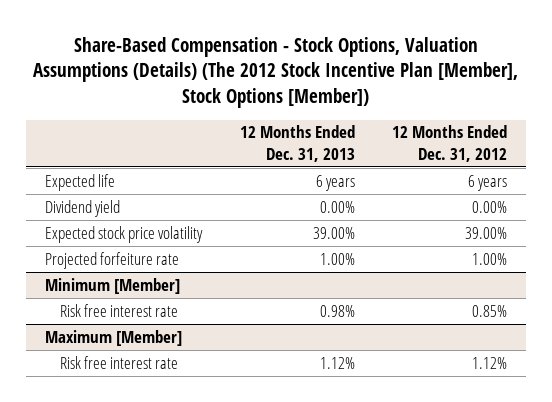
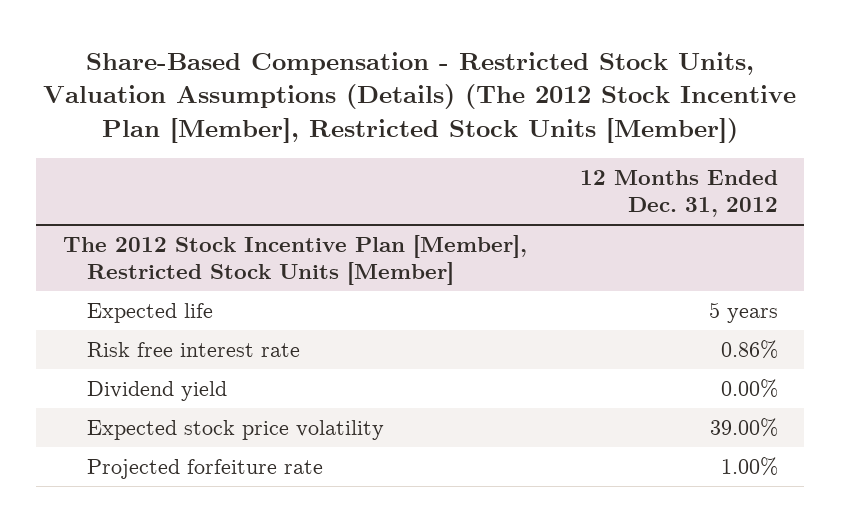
[33,36,519,109] Share-Based Compensation - Stock Options, Valuation Assumptions (Details) (The 2012 Stock Incentive Plan [Member], Stock Options [Member]) -> [43,51,797,143] Share-Based Compensation - Restricted Stock Units, Valuation Assumptions (Details) (The 2012 Stock Incentive Plan [Member], Restricted Stock Units [Member])
[239,125,355,162] 12 Months Ended Dec. 31, 2013 -> none
none -> [62,234,527,285] The 2012 Stock Incentive Plan [Member], Restricted Stock Units [Member]
[468,174,508,191] 6 years -> [708,301,778,323] 5 years
none -> [87,341,301,357] Risk free interest rate
[45,277,181,294] Minimum [Member] -> none
[60,303,179,317] Risk free interest rate -> none
[45,329,183,346] Maximum [Member] -> none
[60,355,179,369] Risk free interest rate -> none

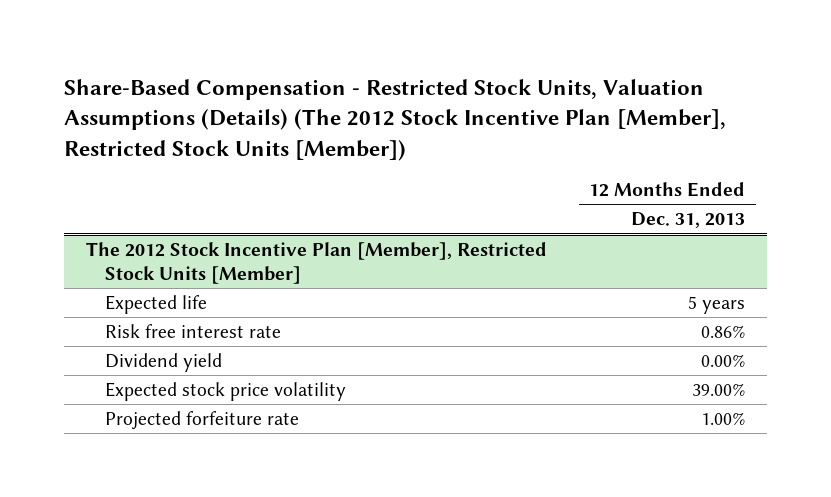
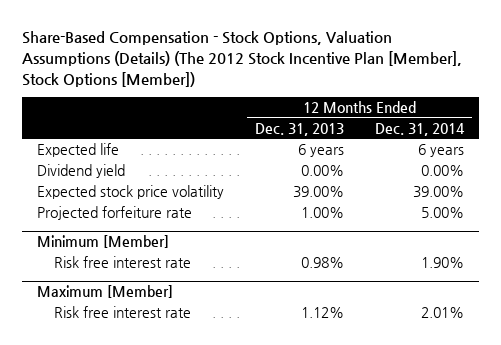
[64,78,727,161] Share-Based Compensation - Restricted Stock Units, Valuation Assumptions (Details) (The 2012 Stock Incentive Plan [Member], Restricted Stock Units [Member]) -> [21,31,462,87] Share-Based Compensation - Stock Options, Valuation Assumptions (Details) (The 2012 Stock Incentive Plan [Member], Stock Options [Member])
none -> [375,122,466,136] Dec. 31, 2014
[85,241,547,284] The 2012 Stock Incentive Plan [Member], Restricted Stock Units [Member] -> none
[104,323,281,338] Risk free interest rate -> none
[688,295,746,314] 5 years -> [298,143,345,157] 6 years
none -> [37,235,170,249] Minimum [Member]
none -> [53,255,191,268] Risk free interest rate
none -> [37,285,174,299] Maximum [Member]
none -> [53,305,191,318] Risk free interest rate

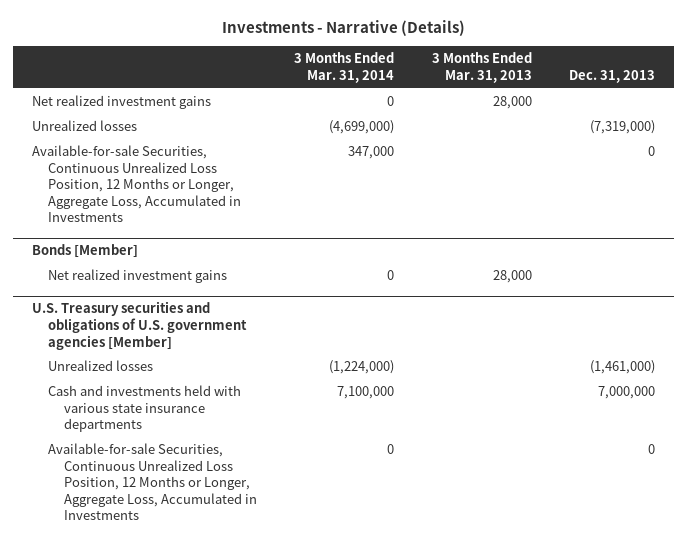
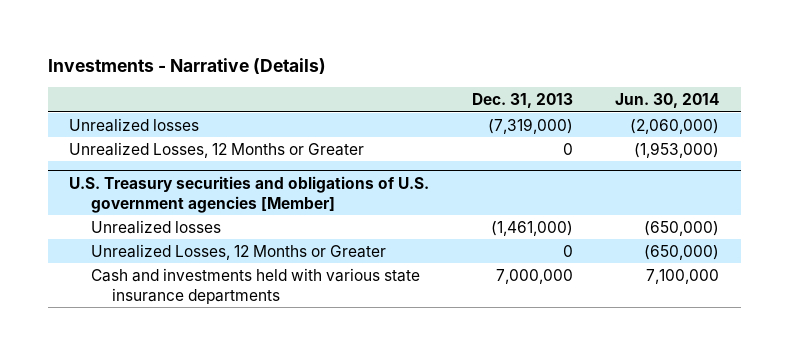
[294,52,395,83] 3 Months Ended Mar. 31, 2014 -> none
[431,52,532,83] 3 Months Ended Mar. 31, 2013 -> none
none -> [615,92,720,108] Jun. 30, 2014
[32,95,212,110] Net realized investment gains -> none
[32,244,139,259] Bonds [Member] -> none
[48,269,228,284] Net realized investment gains -> none
[32,145,242,223] Available-for-sale Securities, Continuous Unrealized Loss Position, 12 Months or Longer, Aggregate Loss, Accumulated in Investments -> [69,141,365,158] Unrealized Losses, 12 Months or Greater
none -> [90,243,386,260] Unrealized Losses, 12 Months or Greater
[48,443,257,521] Available-for-sale Securities, Continuous Unrealized Loss Position, 12 Months or Longer, Aggregate Loss, Accumulated in Investments -> none

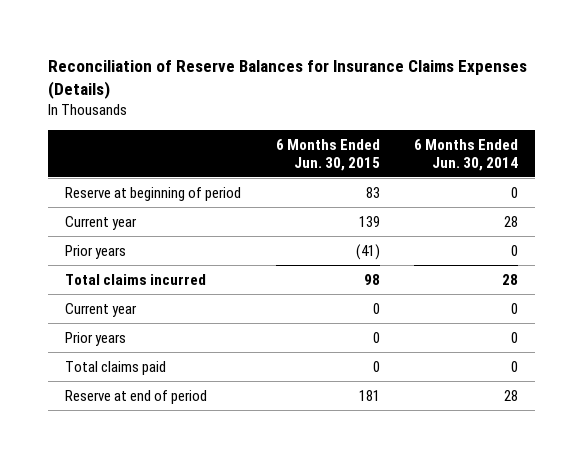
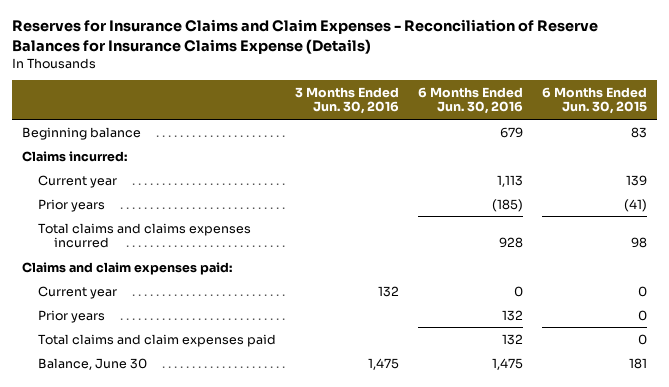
[48,59,528,99] Reconciliation of Reserve Balances for Insurance Claims Expenses (Details) -> [12,19,599,54] Reserves for Insurance Claims and Claim Expenses - Reconciliation of Reserve Balances for Insurance Claims Expense (Details)
[413,138,518,171] 6 Months Ended Jun. 30, 2014 -> none
none -> [294,87,399,115] 3 Months Ended Jun. 30, 2016
none -> [418,87,524,115] 6 Months Ended Jun. 30, 2016
[65,186,242,201] Reserve at beginning of period -> [21,126,141,140] Beginning balance
none -> [21,150,127,162] Claims incurred:
[65,273,207,285] Total claims incurred -> [37,222,251,249] Total claims and claims expenses incurred
none -> [21,261,232,275] Claims and claim expenses paid:
[65,360,167,375] Total claims paid -> [37,333,276,347] Total claims and claim expenses paid
[65,389,208,404] Reserve at end of period -> [37,357,147,370] Balance, June 30

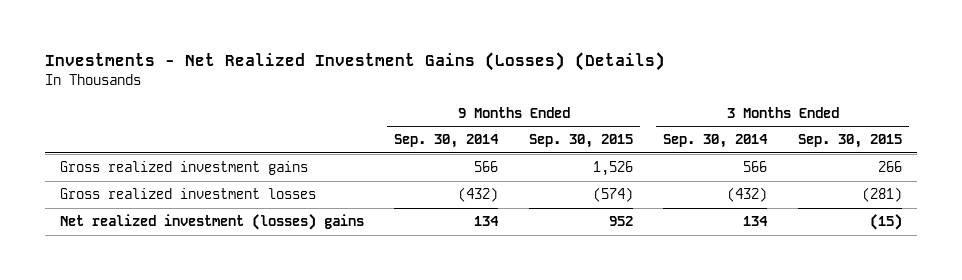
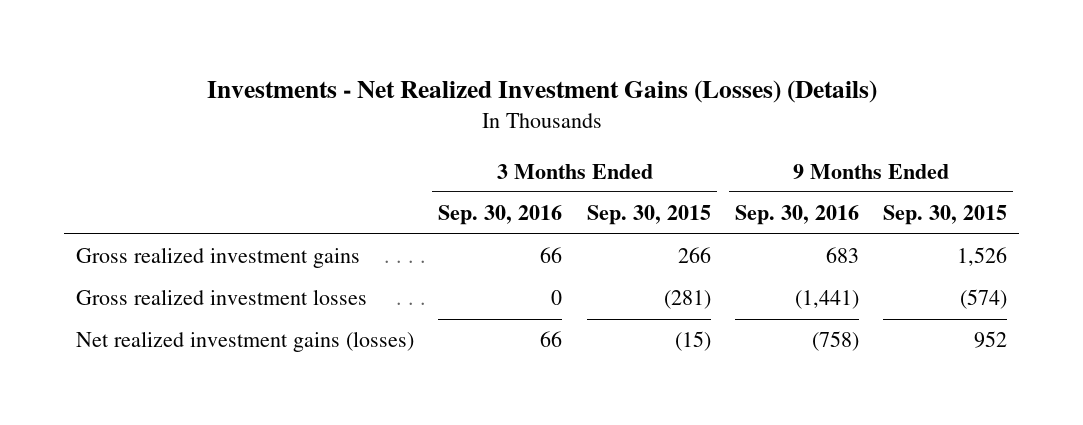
[394,134,500,149] Sep. 30, 2014 -> none
[663,134,769,149] Sep. 30, 2014 -> none
none -> [438,205,563,226] Sep. 30, 2016
none -> [734,205,859,226] Sep. 30, 2016
[59,214,364,231] Net realized investment (losses) gains -> [76,331,415,353] Net realized investment gains (losses)

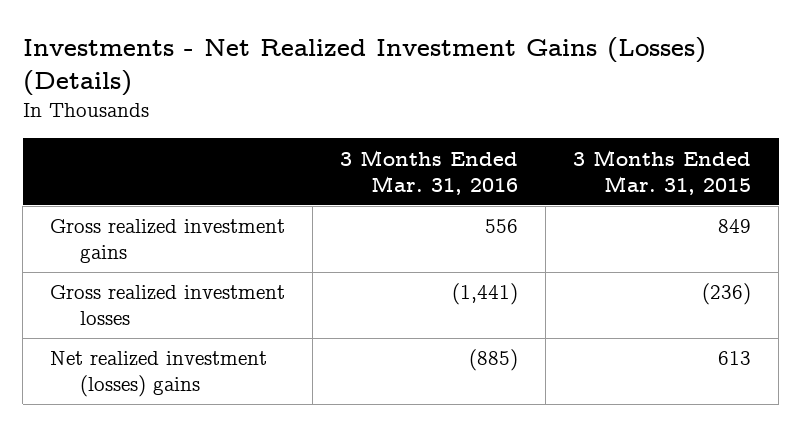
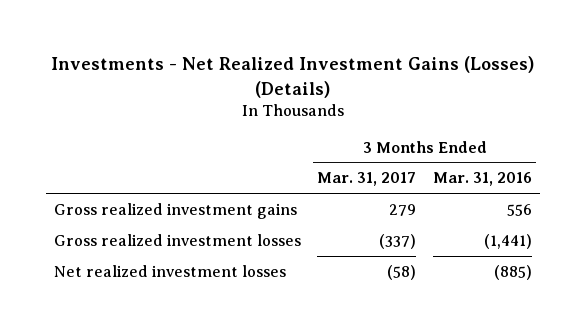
[573,149,752,195] 3 Months Ended Mar. 31, 2015 -> none
none -> [317,172,417,187] Mar. 31, 2017
[50,351,268,398] Net realized investment (losses) gains -> [54,264,287,277] Net realized investment losses

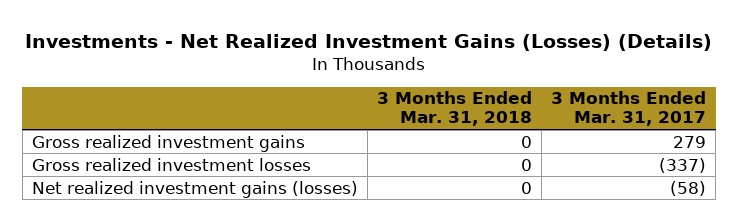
[432,172,532,187] Mar. 31, 2016 -> none
none -> [376,91,532,127] 3 Months Ended Mar. 31, 2018
[54,264,287,277] Net realized investment losses -> [31,180,358,198] Net realized investment gains (losses)

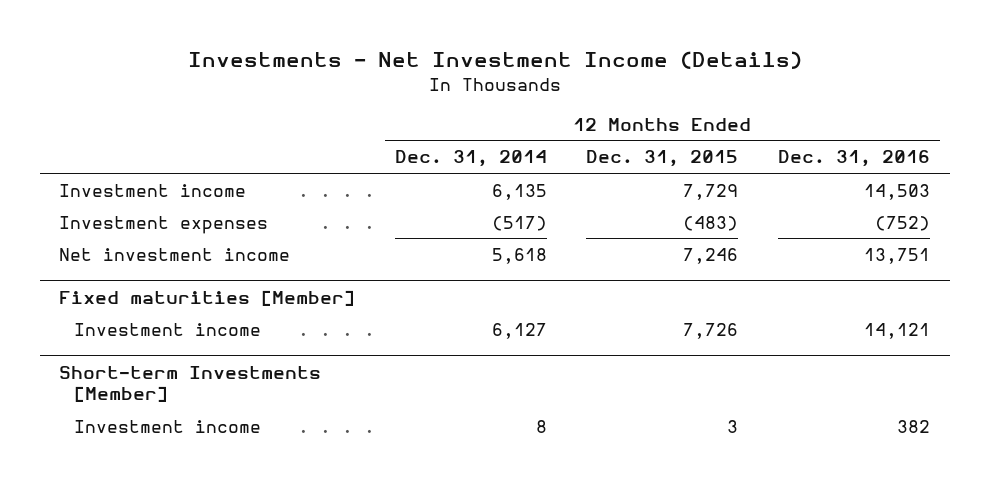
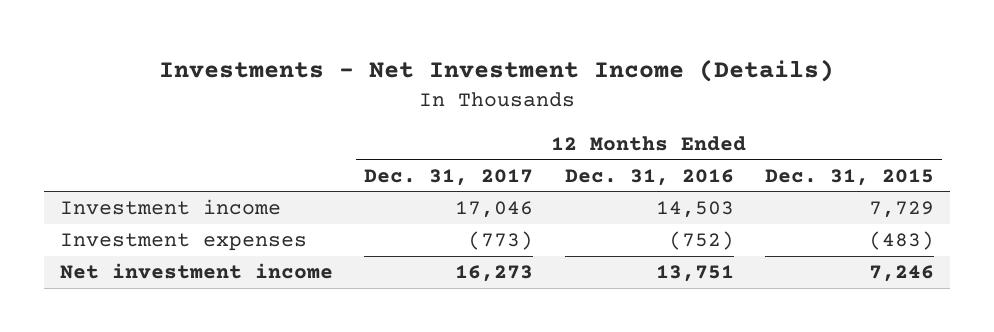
[394,150,547,168] Dec. 31, 2014 -> none
none -> [364,168,534,186] Dec. 31, 2017
[59,289,356,306] Fixed maturities [Member] -> none
[73,322,261,336] Investment income -> none
[59,365,322,403] Short-term Investments [Member] -> none
[73,419,261,433] Investment income -> none

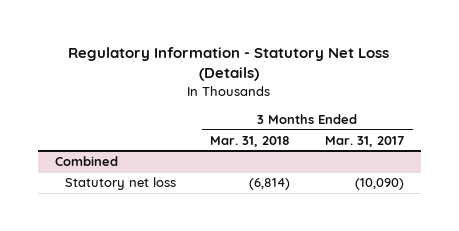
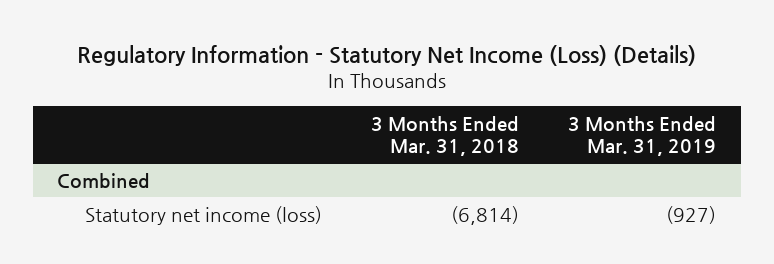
[68,46,390,82] Regulatory Information - Statutory Net Loss (Details) -> [76,45,696,67] Regulatory Information - Statutory Net Income (Loss) (Details)
[324,135,404,147] Mar. 31, 2017 -> none
none -> [568,115,717,156] 3 Months Ended Mar. 31, 2019
[64,176,176,190] Statutory net loss -> [85,205,323,225] Statutory net income (loss)

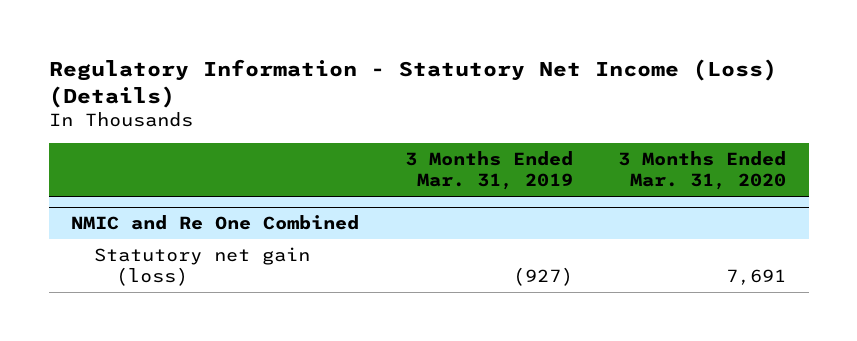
[371,115,520,156] 3 Months Ended Mar. 31, 2018 -> none
none -> [617,151,786,191] 3 Months Ended Mar. 31, 2020
[57,172,151,188] Combined -> [71,215,360,231] NMIC and Re One Combined
[85,205,323,225] Statutory net income (loss) -> [93,246,310,287] Statutory net gain (loss)

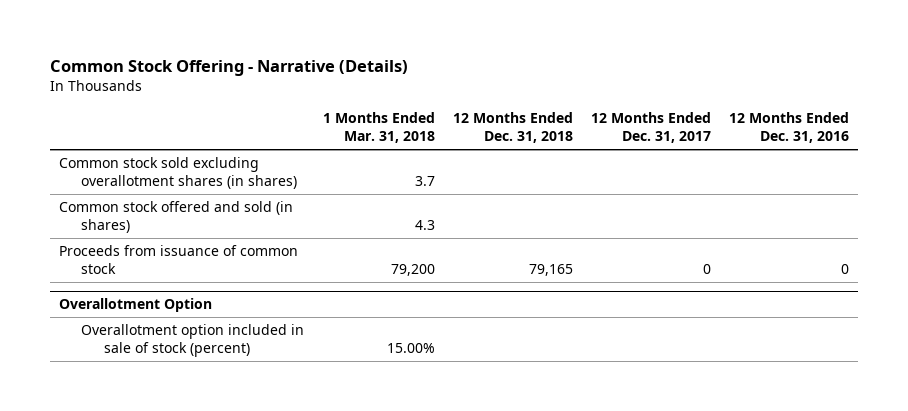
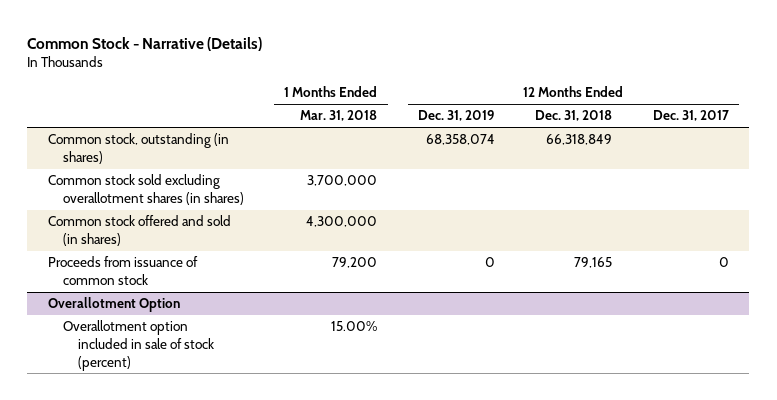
[49,59,408,76] Common Stock Offering - Narrative (Details) -> [27,36,263,51] Common Stock - Narrative (Details)
[728,112,849,144] 12 Months Ended Dec. 31, 2016 -> none
none -> [417,110,495,122] Dec. 31, 2019
none -> [47,133,229,165] Common stock, outstanding (in shares)
[414,176,435,187] 3.7 -> [307,175,378,187] 3,700,000
[414,220,435,231] 4.3 -> [306,216,378,228] 4,300,000

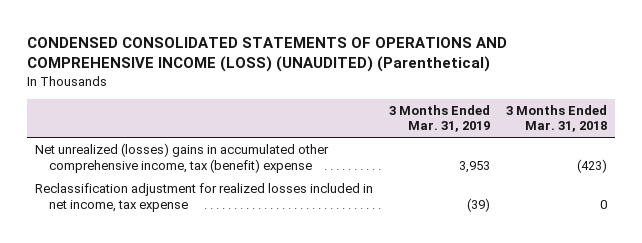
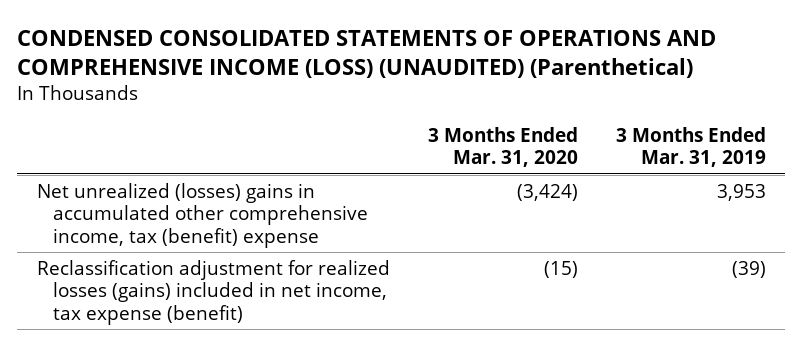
[505,105,607,133] 3 Months Ended Mar. 31, 2018 -> none
none -> [427,126,578,168] 3 Months Ended Mar. 31, 2020
[35,183,374,212] Reclassification adjustment for realized losses included in net income, tax expense -> [36,259,390,325] Reclassification adjustment for realized losses (gains) included in net income, tax expense (benefit)

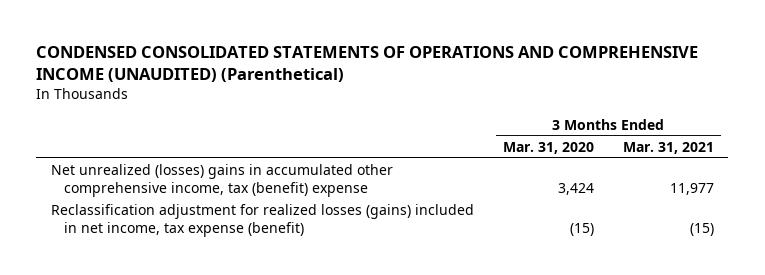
[17,30,717,79] CONDENSED CONSOLIDATED STATEMENTS OF OPERATIONS AND COMPREHENSIVE INCOME (LOSS) (UNAUDITED) (Parenthetical) -> [36,46,699,83] CONDENSED CONSOLIDATED STATEMENTS OF OPERATIONS AND COMPREHENSIVE INCOME (UNAUDITED) (Parenthetical)
[616,126,767,168] 3 Months Ended Mar. 31, 2019 -> none
none -> [622,141,714,154] Mar. 31, 2021
[516,183,578,201] (3,424) -> [557,182,594,195] 3,424

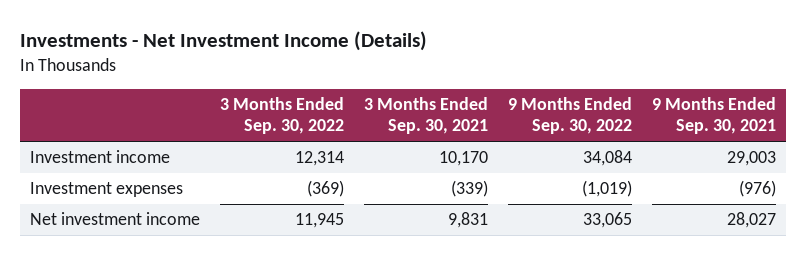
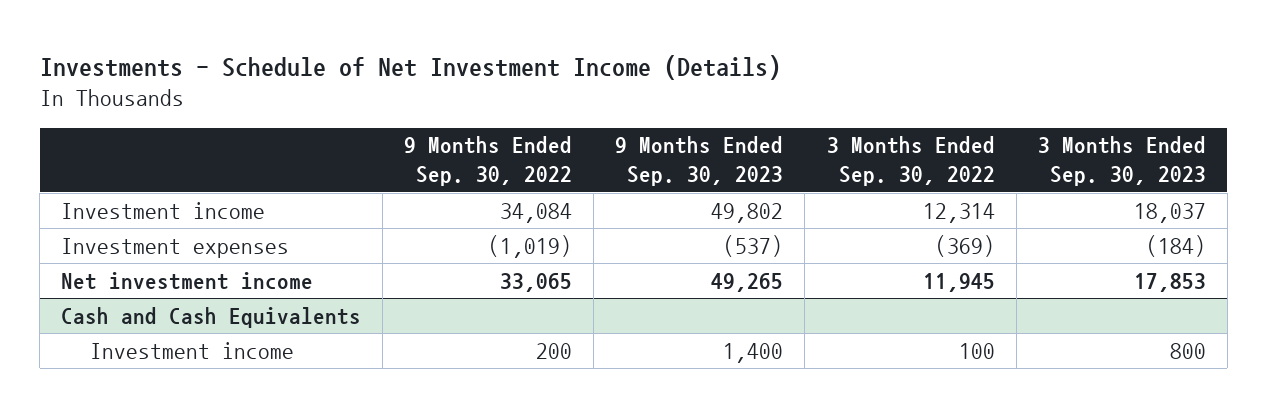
[19,31,427,52] Investments - Net Investment Income (Details) -> [39,54,781,80] Investments - Schedule of Net Investment Income (Details)
[363,96,488,135] 3 Months Ended Sep. 30, 2021 -> none
[651,96,776,135] 9 Months Ended Sep. 30, 2021 -> none
none -> [615,136,784,187] 9 Months Ended Sep. 30, 2023
none -> [1037,136,1206,187] 3 Months Ended Sep. 30, 2023
none -> [61,306,362,328] Cash and Cash Equivalents
none -> [90,341,295,359] Investment income

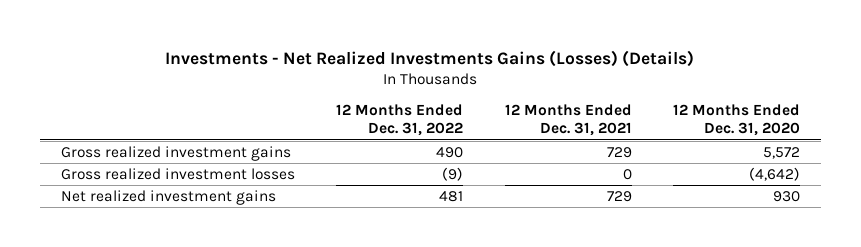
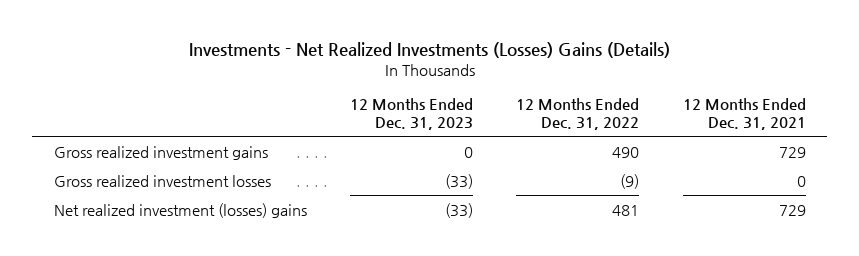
[165,49,695,67] Investments - Net Realized Investments Gains (Losses) (Details) -> [188,41,670,58] Investments - Net Realized Investments (Losses) Gains (Details)
[673,104,801,137] 12 Months Ended Dec. 31, 2020 -> none
none -> [350,98,474,130] 12 Months Ended Dec. 31, 2023
[60,189,276,205] Net realized investment gains -> [53,202,307,218] Net realized investment (losses) gains

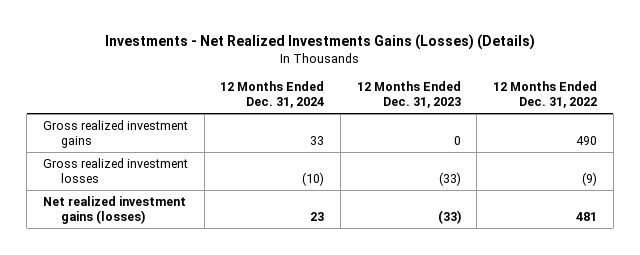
[188,41,670,58] Investments - Net Realized Investments (Losses) Gains (Details) -> [104,33,535,50] Investments - Net Realized Investments Gains (Losses) (Details)
[682,98,806,130] 12 Months Ended Dec. 31, 2021 -> none
none -> [220,80,325,108] 12 Months Ended Dec. 31, 2024
[53,202,307,218] Net realized investment (losses) gains -> [42,196,186,225] Net realized investment gains (losses)

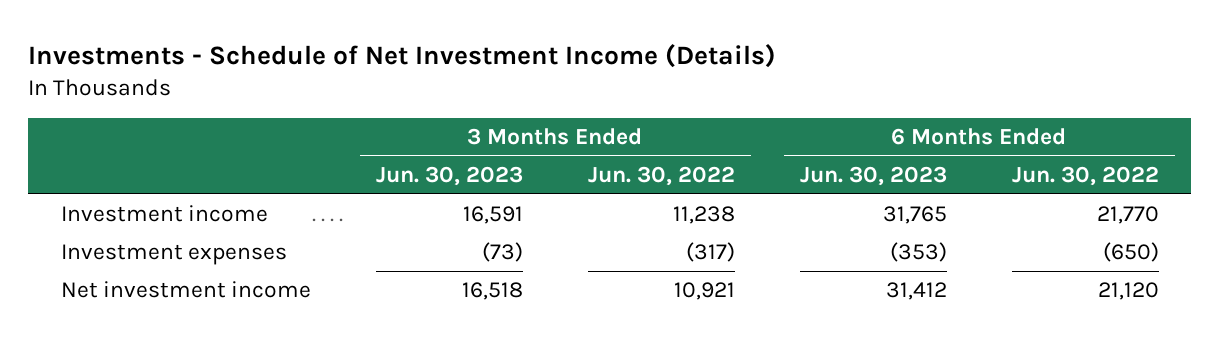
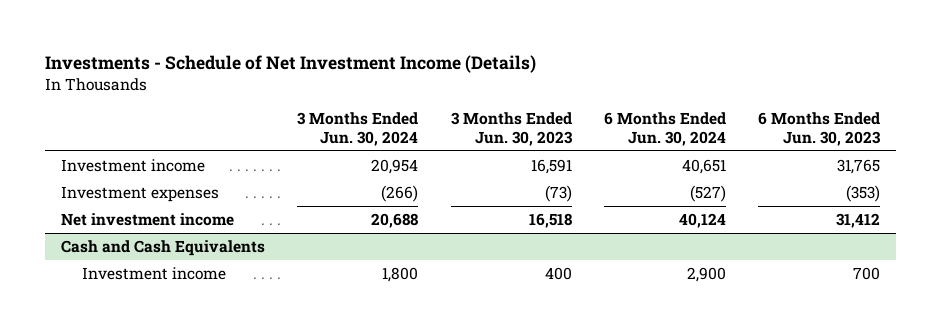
[587,165,735,186] Jun. 30, 2022 -> none
[1011,165,1159,186] Jun. 30, 2022 -> none
none -> [297,112,419,146] 3 Months Ended Jun. 30, 2024
none -> [603,112,726,146] 6 Months Ended Jun. 30, 2024
none -> [61,240,266,257] Cash and Cash Equivalents
none -> [82,267,227,281] Investment income

